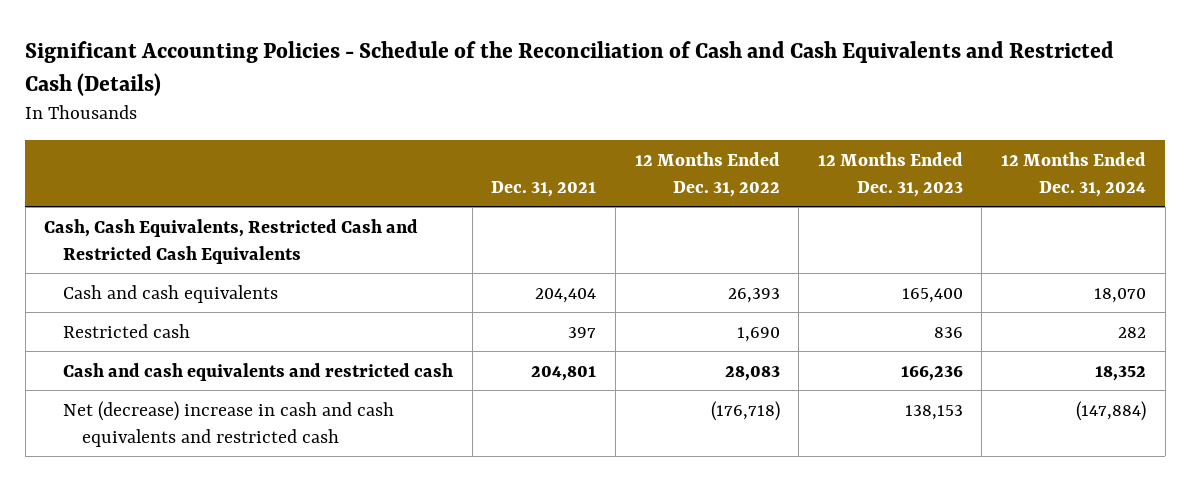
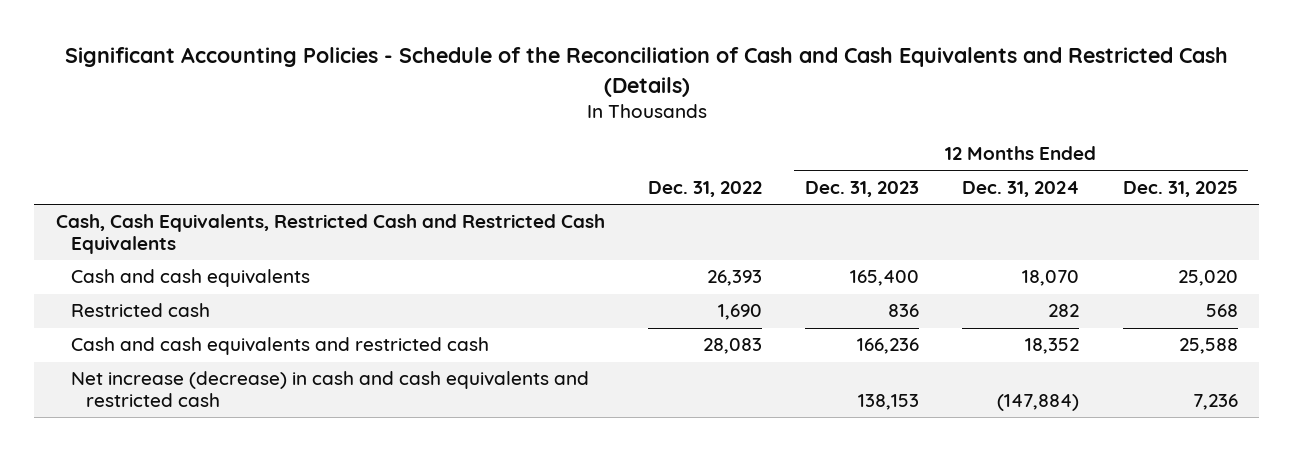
[491,180,597,197] Dec. 31, 2021 -> none
[634,151,780,197] 12 Months Ended Dec. 31, 2022 -> none
none -> [647,180,762,197] Dec. 31, 2022
none -> [1122,180,1238,197] Dec. 31, 2025
[63,400,395,447] Net (decrease) increase in cash and cash equivalents and restricted cash -> [71,371,590,408] Net increase (decrease) in cash and cash equivalents and restricted cash

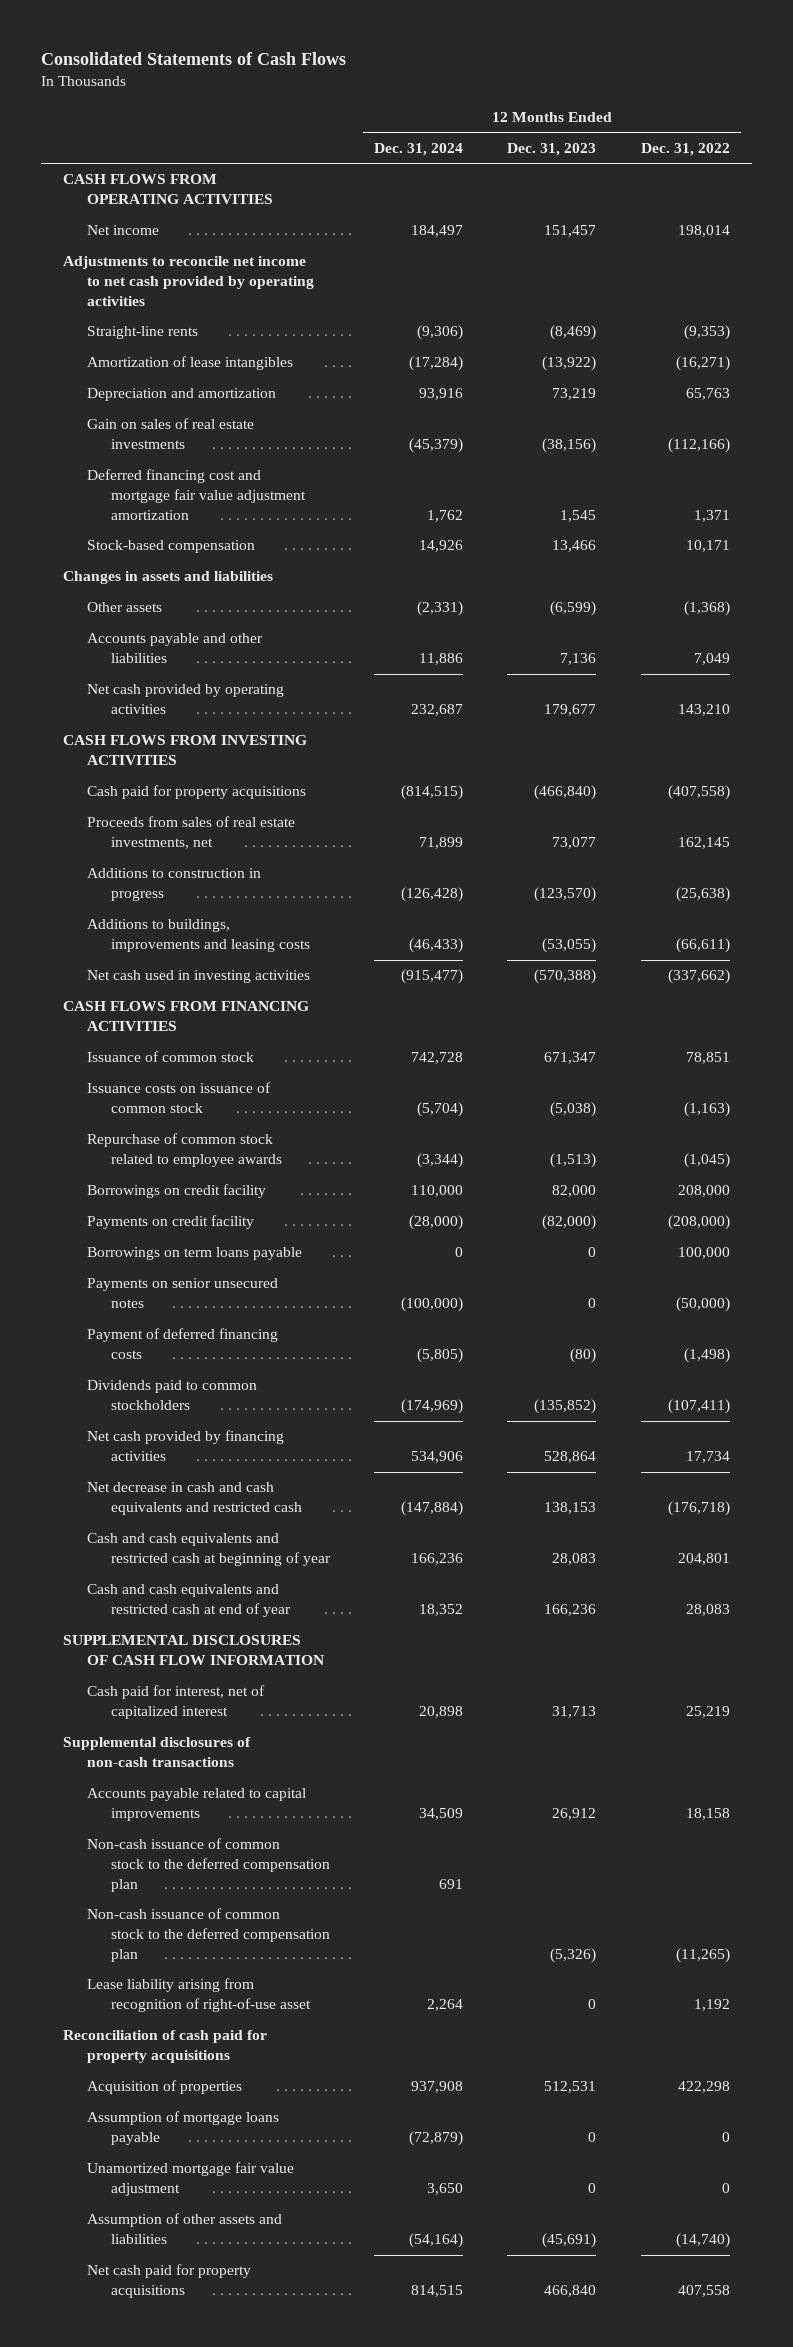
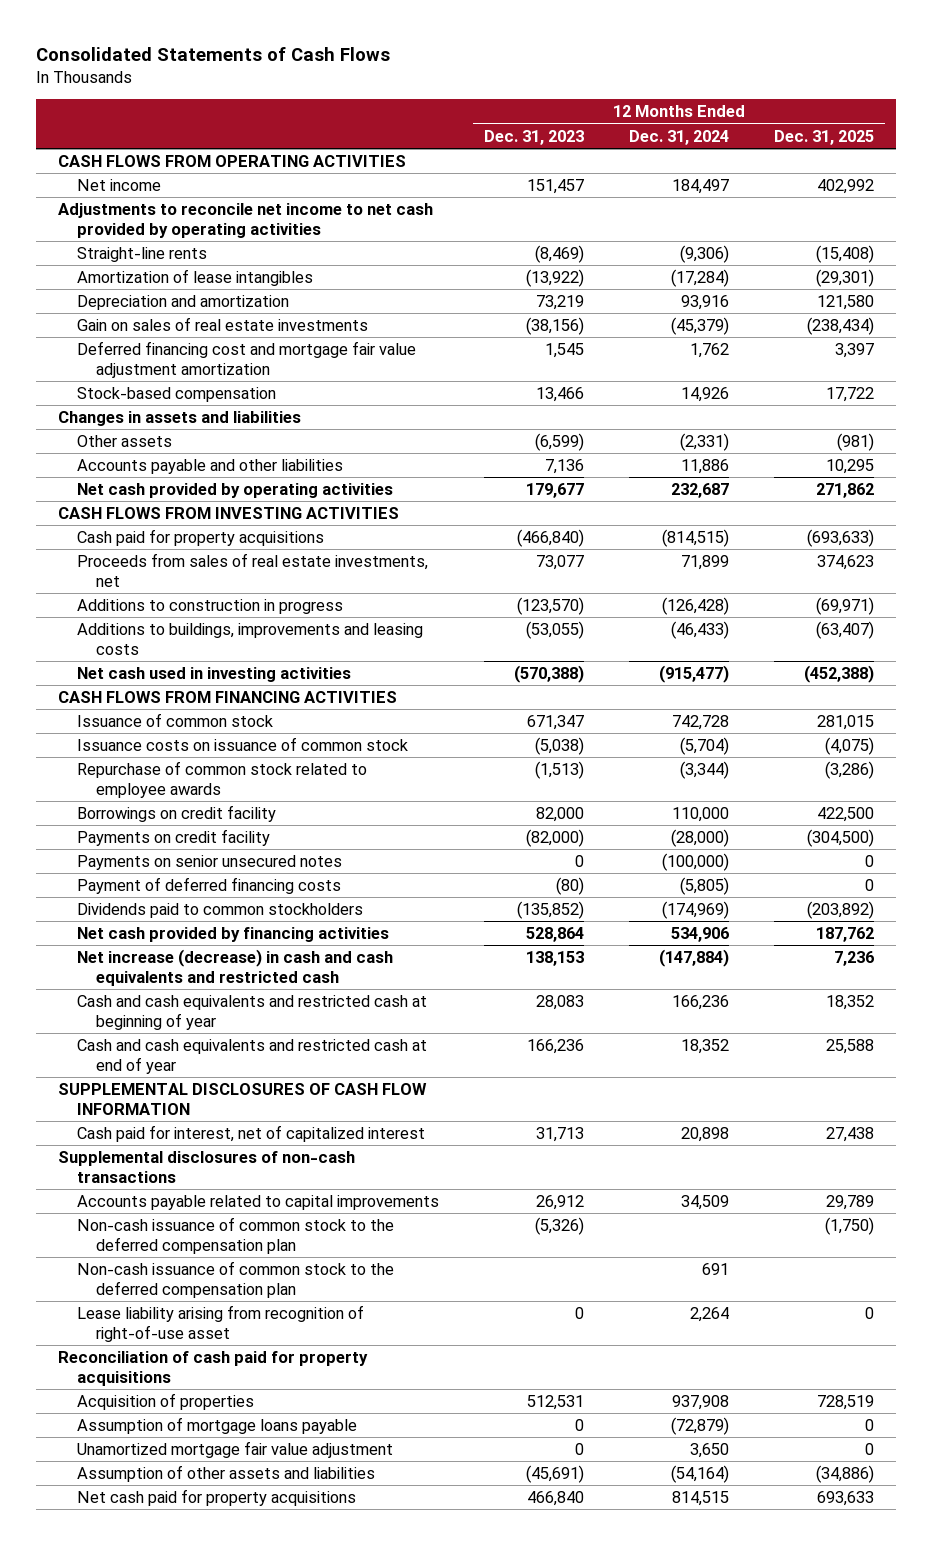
[640,142,730,156] Dec. 31, 2022 -> none
none -> [773,129,874,145] Dec. 31, 2025
[86,1247,302,1261] Borrowings on term loans payable -> none
[86,1482,302,1516] Net decrease in cash and cash equivalents and restricted cash -> [77,949,394,986] Net increase (decrease) in cash and cash equivalents and restricted cash
[86,1838,330,1892] Non-cash issuance of common stock to the deferred compensation plan -> [77,1261,395,1298] Non-cash issuance of common stock to the deferred compensation plan

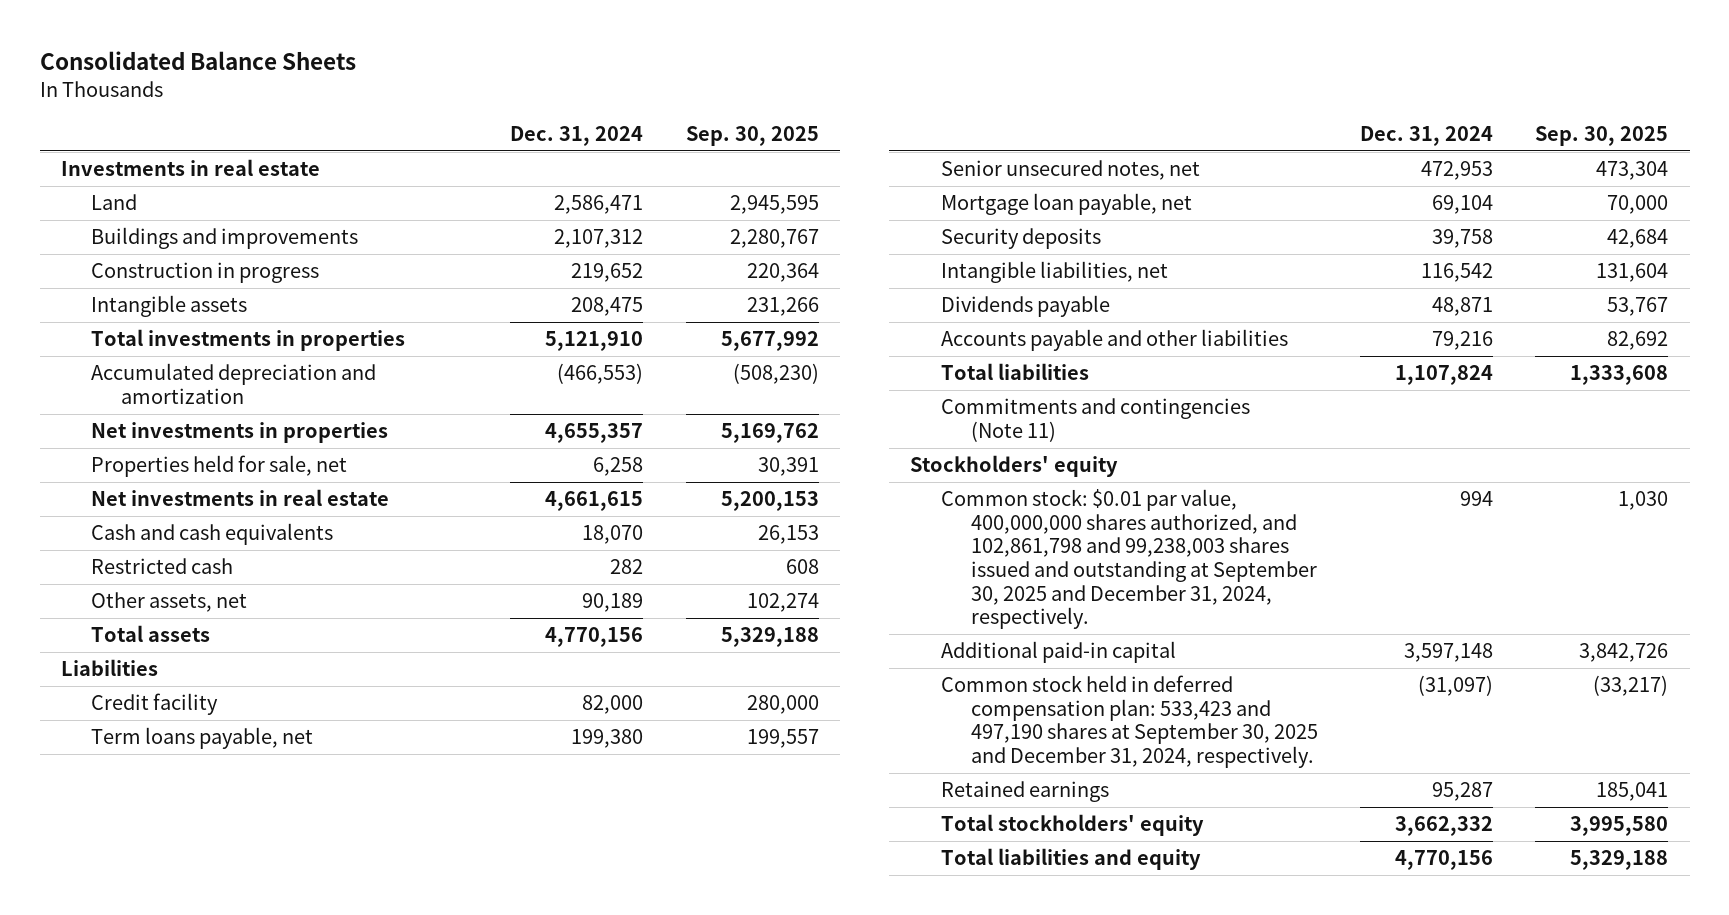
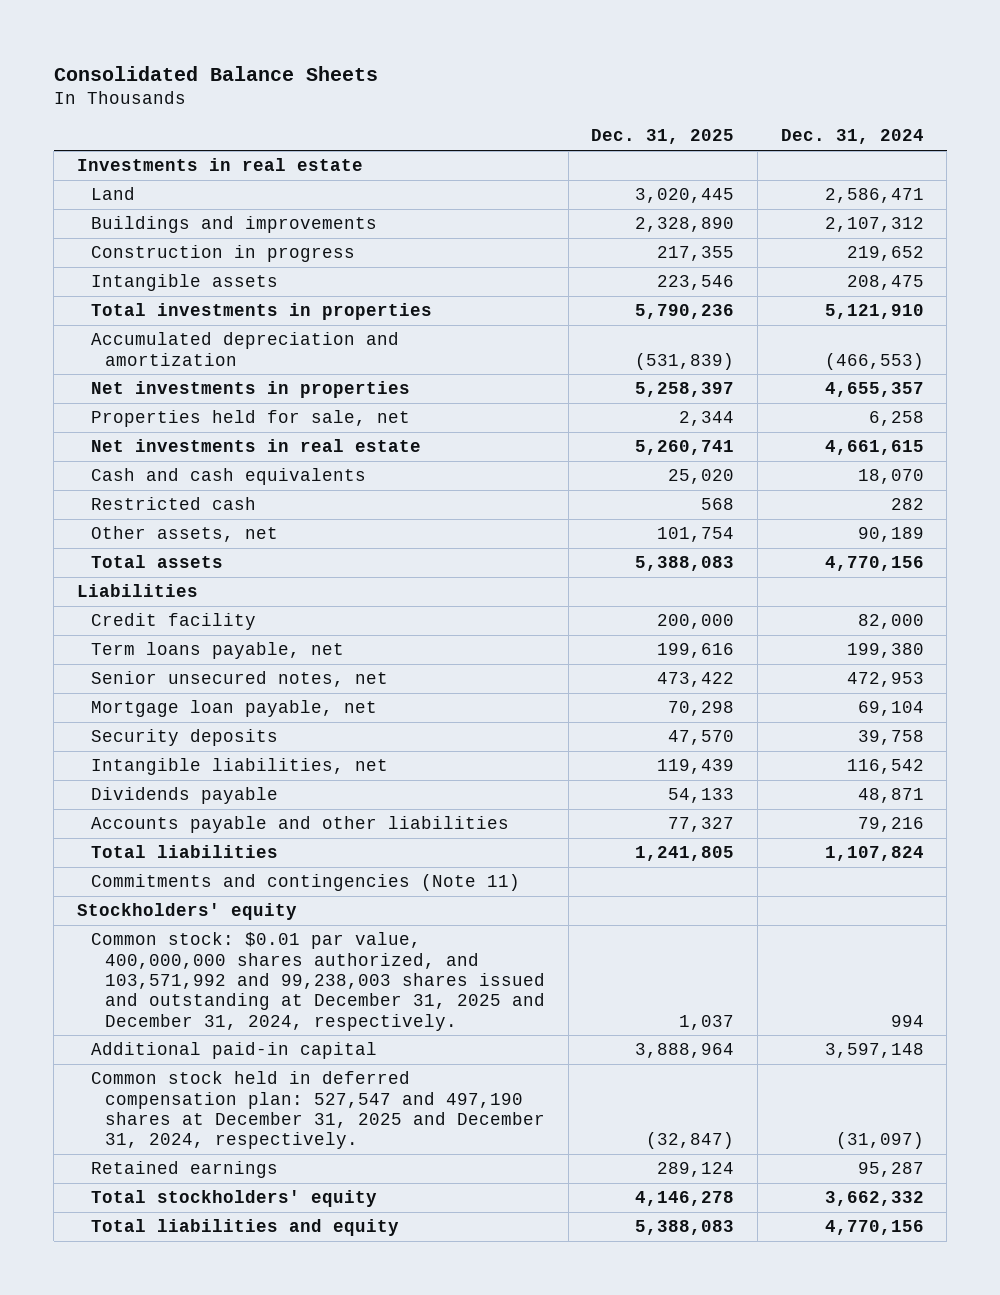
[685,126,819,147] Sep. 30, 2025 -> none
none -> [591,129,735,145] Dec. 31, 2025
[940,489,1317,630] Common stock: $0.01 par value, 400,000,000 shares authorized, and 102,861,798 and 99,238,003 shares issued and outstanding at September 30, 2025 and December 31, 2024, respectively. -> [91,932,546,1031] Common stock: $0.01 par value, 400,000,000 shares authorized, and 103,571,992 and 99,238,003 shares issued and outstanding at December 31, 2025 and December 31, 2024, respectively.
[940,675,1318,768] Common stock held in deferred compensation plan: 533,423 and 497,190 shares at September 30, 2025 and December 31, 2024, respectively. -> [91,1071,546,1150] Common stock held in deferred compensation plan: 527,547 and 497,190 shares at December 31, 2025 and December 31, 2024, respectively.

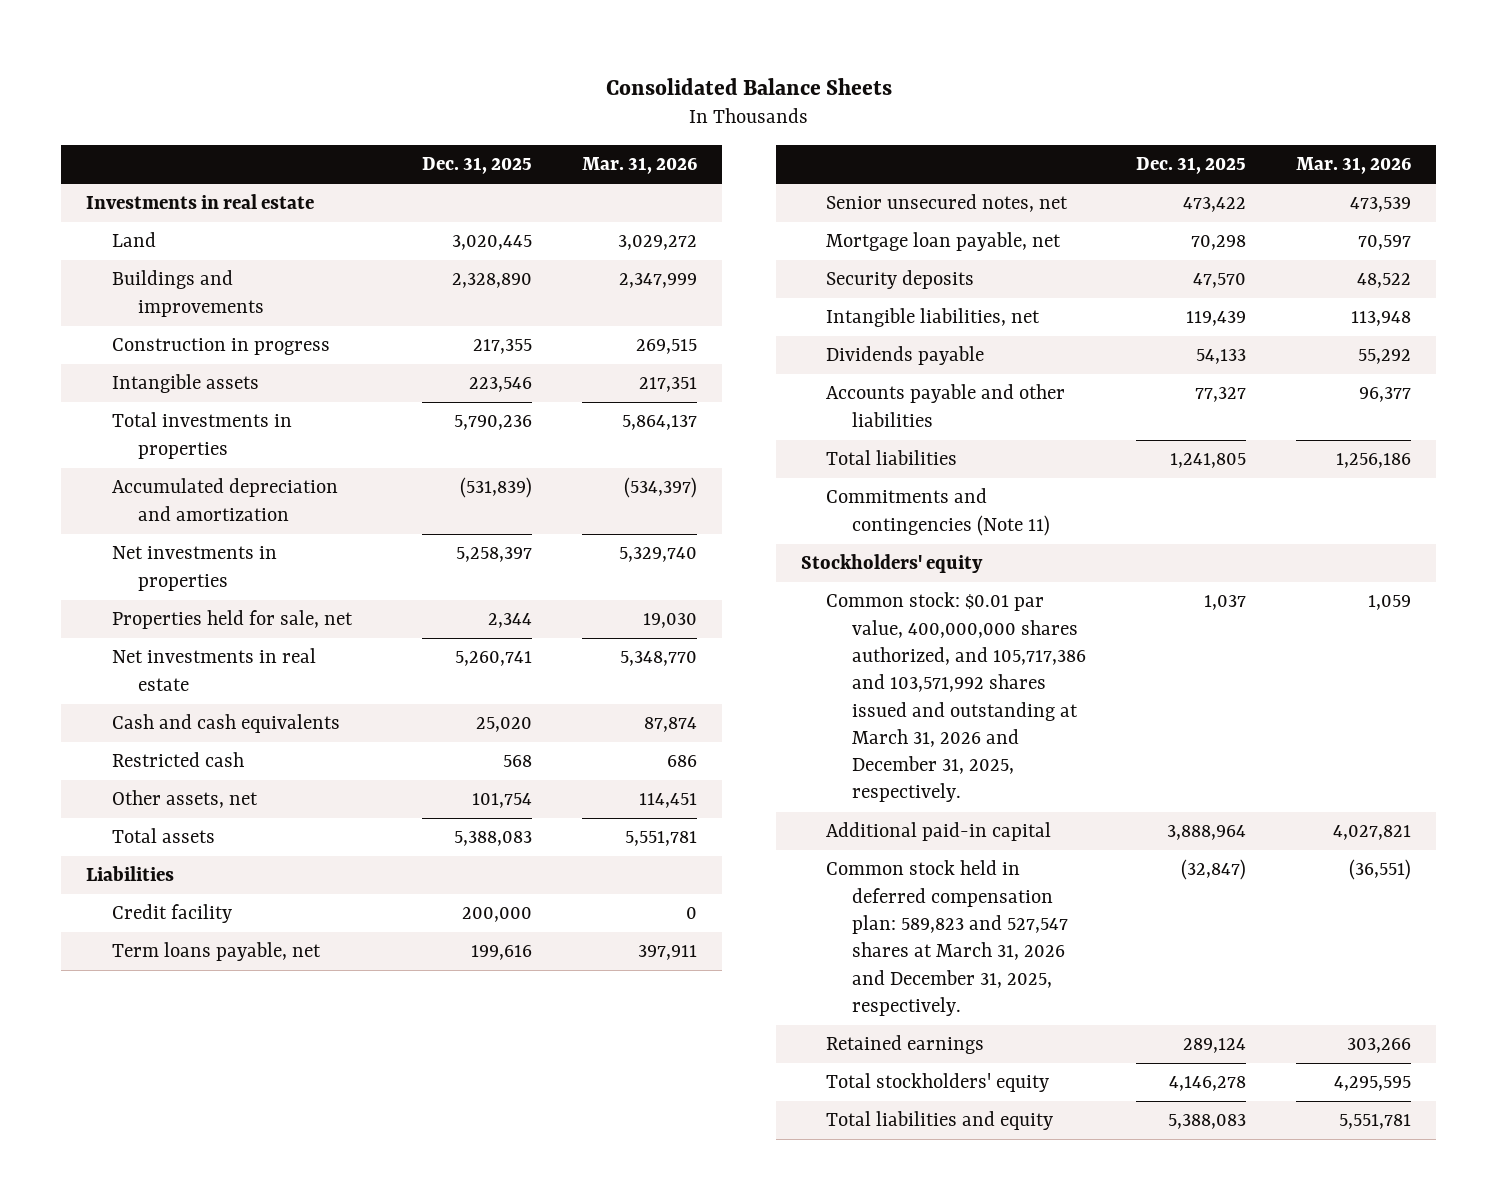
[780,129,924,145] Dec. 31, 2024 -> none
none -> [582,157,698,175] Mar. 31, 2026
[91,932,546,1031] Common stock: $0.01 par value, 400,000,000 shares authorized, and 103,571,992 and 99,238,003 shares issued and outstanding at December 31, 2025 and December 31, 2024, respectively. -> [826,592,1087,803] Common stock: $0.01 par value, 400,000,000 shares authorized, and 105,717,386 and 103,571,992 shares issued and outstanding at March 31, 2026 and December 31, 2025, respectively.
[91,1071,546,1150] Common stock held in deferred compensation plan: 527,547 and 497,190 shares at December 31, 2025 and December 31, 2024, respectively. -> [826,860,1069,1016] Common stock held in deferred compensation plan: 589,823 and 527,547 shares at March 31, 2026 and December 31, 2025, respectively.

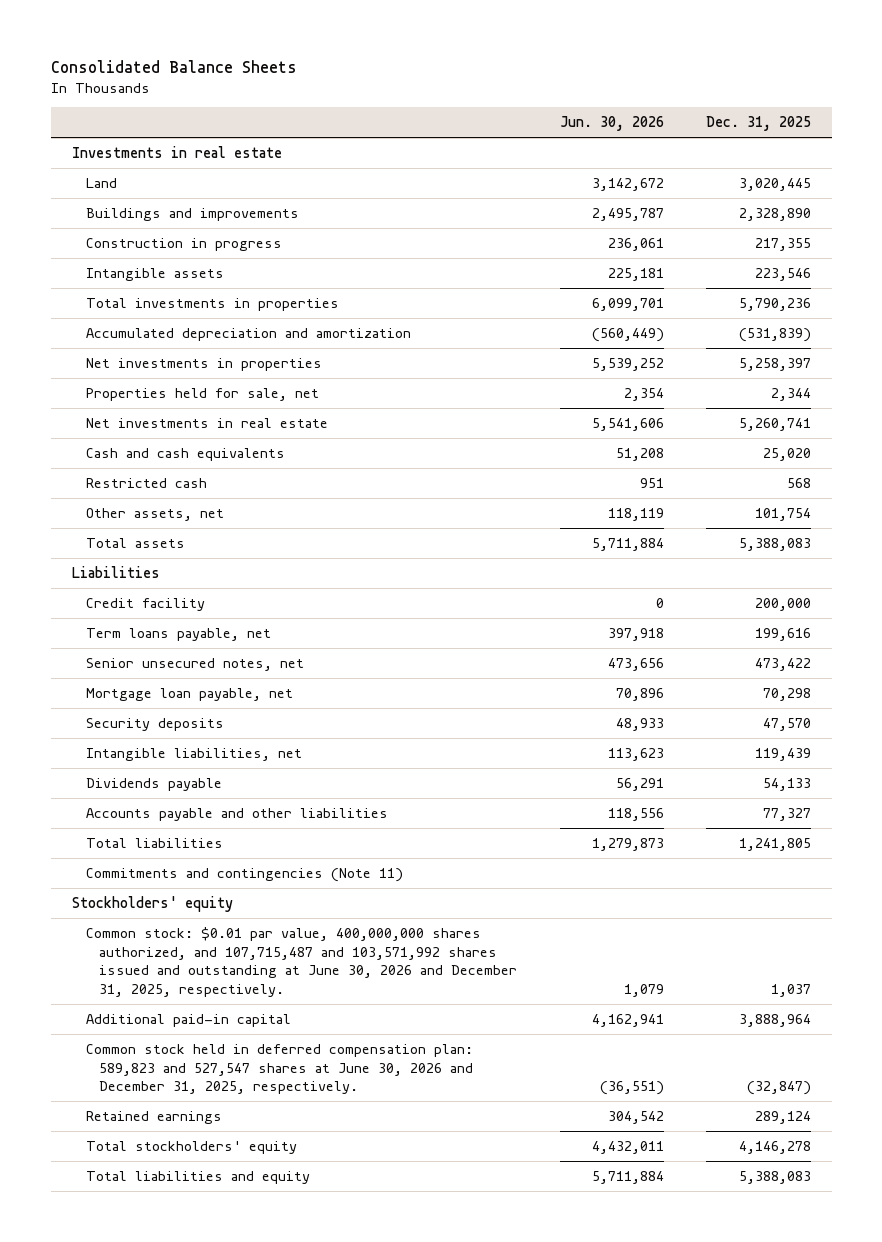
[582,157,698,175] Mar. 31, 2026 -> none
none -> [559,116,664,132] Jun. 30, 2026
[826,592,1087,803] Common stock: $0.01 par value, 400,000,000 shares authorized, and 105,717,386 and 103,571,992 shares issued and outstanding at March 31, 2026 and December 31, 2025, respectively. -> [85,926,518,998] Common stock: $0.01 par value, 400,000,000 shares authorized, and 107,715,487 and 103,571,992 shares issued and outstanding at June 30, 2026 and December 31, 2025, respectively.
[826,860,1069,1016] Common stock held in deferred compensation plan: 589,823 and 527,547 shares at March 31, 2026 and December 31, 2025, respectively. -> [85,1043,474,1095] Common stock held in deferred compensation plan: 589,823 and 527,547 shares at June 30, 2026 and December 31, 2025, respectively.

